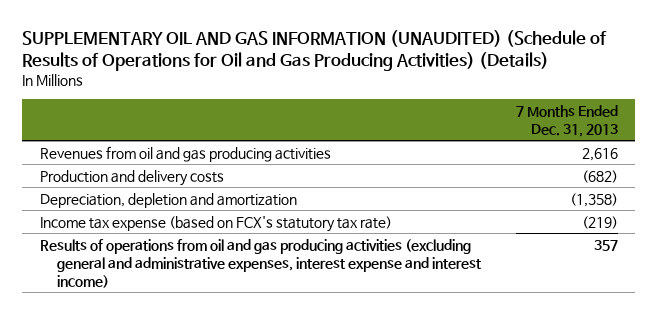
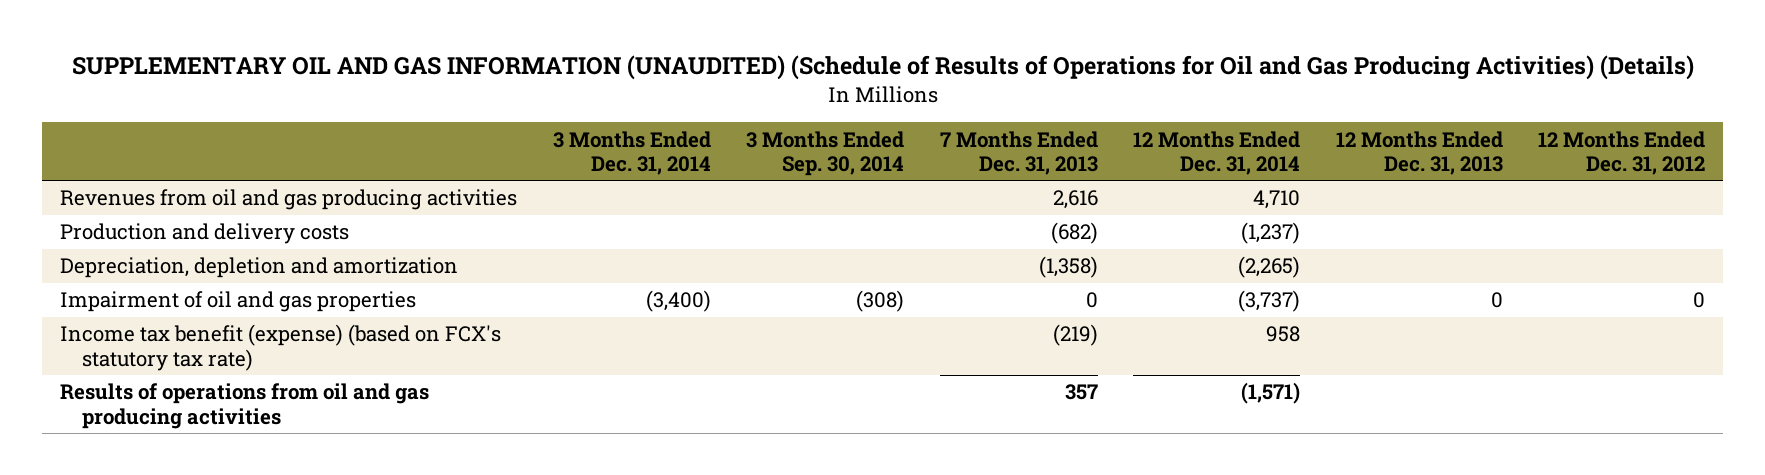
none -> [552,130,711,176] 3 Months Ended Dec. 31, 2014
none -> [746,130,905,177] 3 Months Ended Sep. 30, 2014
none -> [1133,130,1301,176] 12 Months Ended Dec. 31, 2014
none -> [1335,130,1503,176] 12 Months Ended Dec. 31, 2013
none -> [1538,130,1706,176] 12 Months Ended Dec. 31, 2012
none -> [60,291,417,313] Impairment of oil and gas properties
[39,215,392,232] Income tax expense (based on FCX's statutory tax rate) -> [60,324,502,371] Income tax benefit (expense) (based on FCX's statutory tax rate)
[39,238,481,288] Results of operations from oil and gas producing activities (excluding general and administrative expenses, interest expense and interest income) -> [60,383,430,429] Results of operations from oil and gas producing activities

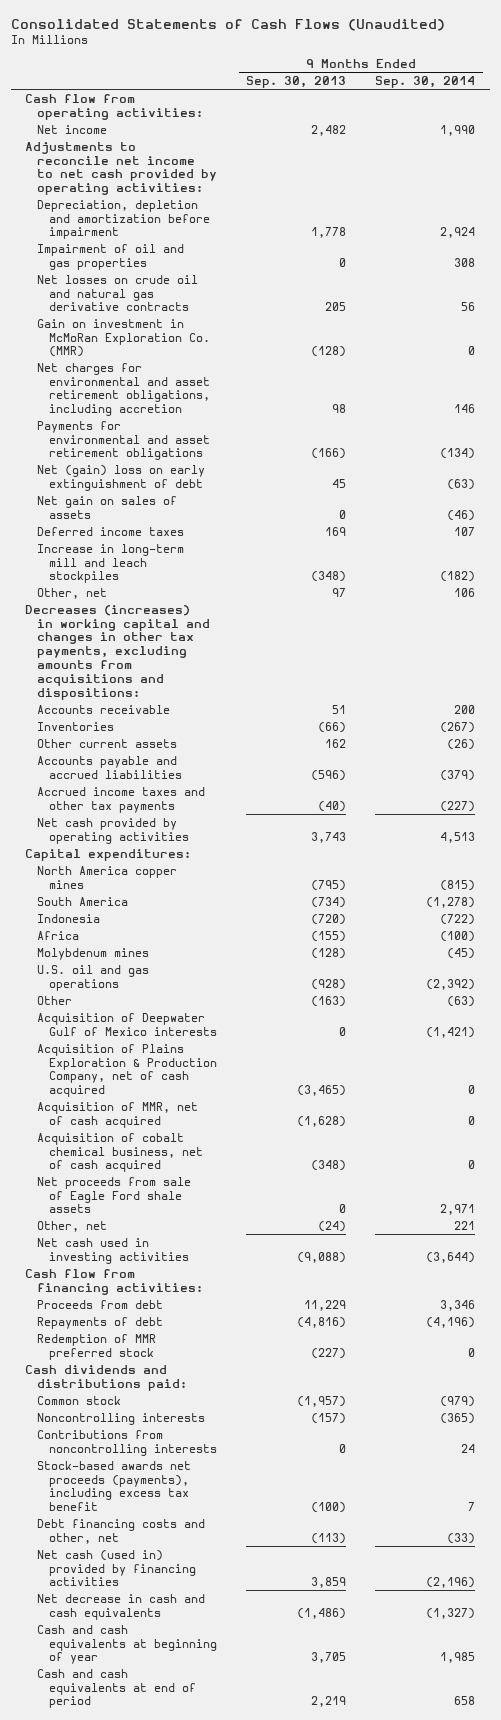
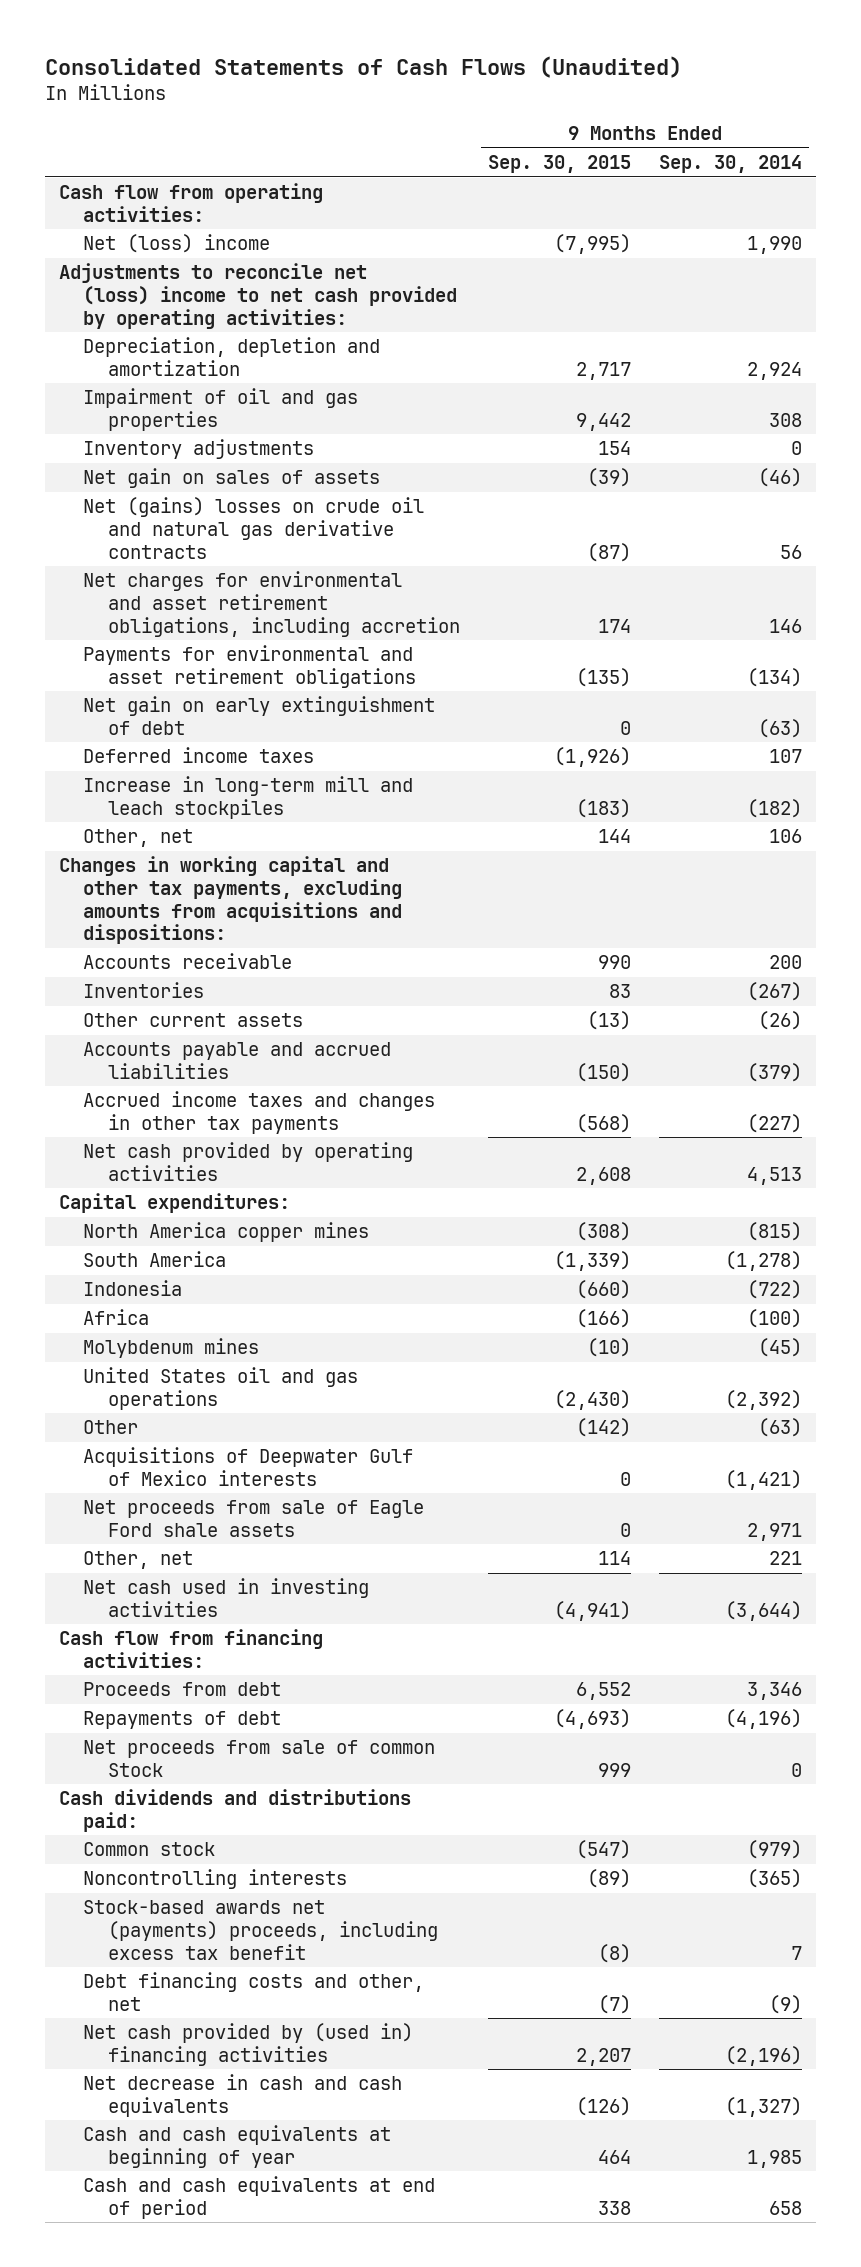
[246,76,347,89] Sep. 30, 2013 -> none
none -> [487,155,631,174] Sep. 30, 2015
[37,124,108,134] Net income -> [83,234,271,254] Net (loss) income
[25,141,218,196] Adjustments to reconcile net income to net cash provided by operating activities: -> [59,263,458,329] Adjustments to reconcile net (loss) income to net cash provided by operating activities:
[37,199,210,240] Depreciation, depletion and amortization before impairment -> [83,337,381,376] Depreciation, depletion and amortization
[37,318,210,358] Gain on investment in McMoRan Exploration Co. (MMR) -> none
none -> [83,439,315,460] Inventory adjustments
[37,495,178,519] Net gain on sales of assets -> [83,468,381,489] Net gain on sales of assets
[37,274,199,312] Net losses on crude oil and natural gas derivative contracts -> [83,497,425,559] Net (gains) losses on crude oil and natural gas derivative contracts
[37,464,206,491] Net (gain) loss on early extinguishment of debt -> [83,696,436,735] Net gain on early extinguishment of debt
[25,604,211,700] Decreases (increases) in working capital and changes in other tax payments, excluding amounts from acquisitions and dispositions: -> [59,856,403,945] Changes in working capital and other tax payments, excluding amounts from acquisitions and dispositions:
[37,786,206,813] Accrued income taxes and other tax payments -> [83,1091,436,1134] Accrued income taxes and changes in other tax payments
[37,964,150,991] U.S. oil and gas operations -> [83,1367,359,1410] United States oil and gas operations
[37,1043,217,1098] Acquisition of Plains Exploration & Production Company, net of cash acquired -> none
[37,1101,199,1128] Acquisition of MMR, net of cash acquired -> none
[37,1132,203,1173] Acquisition of cobalt chemical business, net of cash acquired -> none
[37,1012,217,1036] Acquisition of Deepwater Gulf of Mexico interests -> [83,1447,414,1486] Acquisitions of Deepwater Gulf of Mexico interests
[37,1333,157,1360] Redemption of MMR preferred stock -> none
none -> [83,1740,436,1777] Net proceeds from sale of common Stock
[37,1429,217,1456] Contributions from noncontrolling interests -> none
[37,1460,192,1512] Stock-based awards net proceeds (payments), including excess tax benefit -> [83,1900,438,1960] Stock-based awards net (payments) proceeds, including excess tax benefit
[447,1532,476,1544] (33) -> [769,1994,803,2014] (9)
[37,1549,196,1587] Net cash (used in) provided by financing activities -> [83,2023,414,2066] Net cash provided by (used in) financing activities

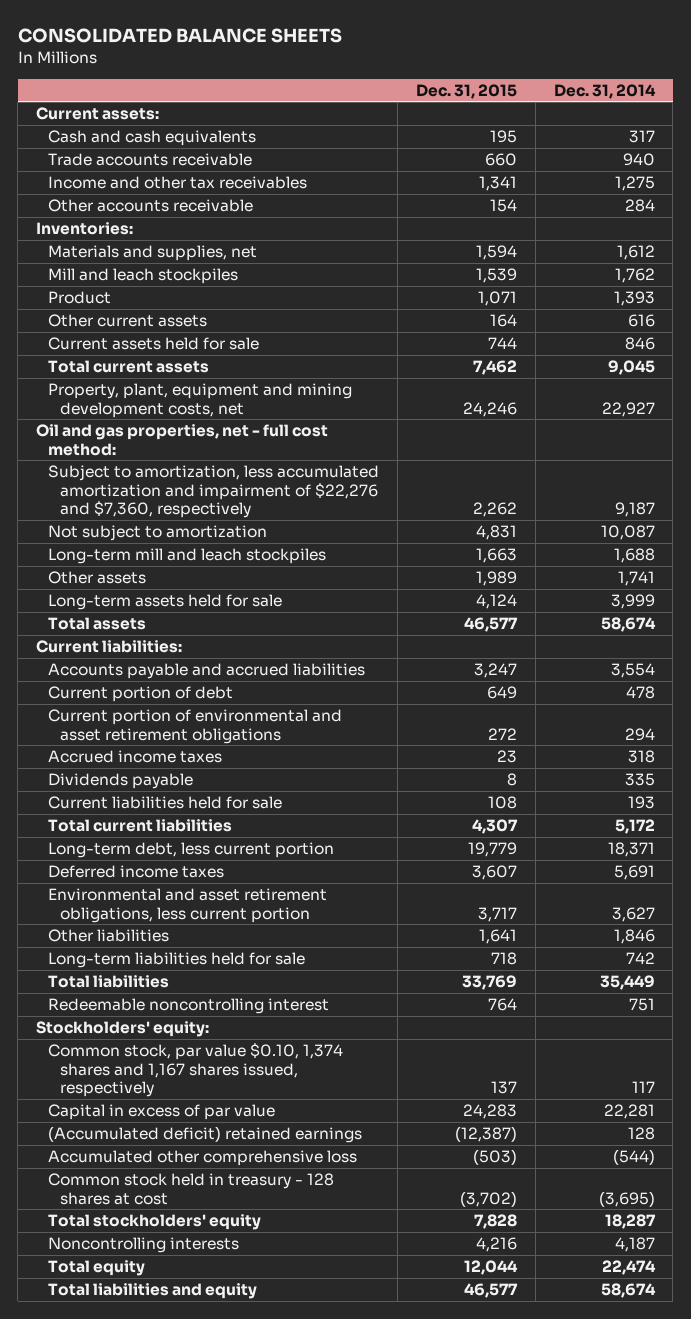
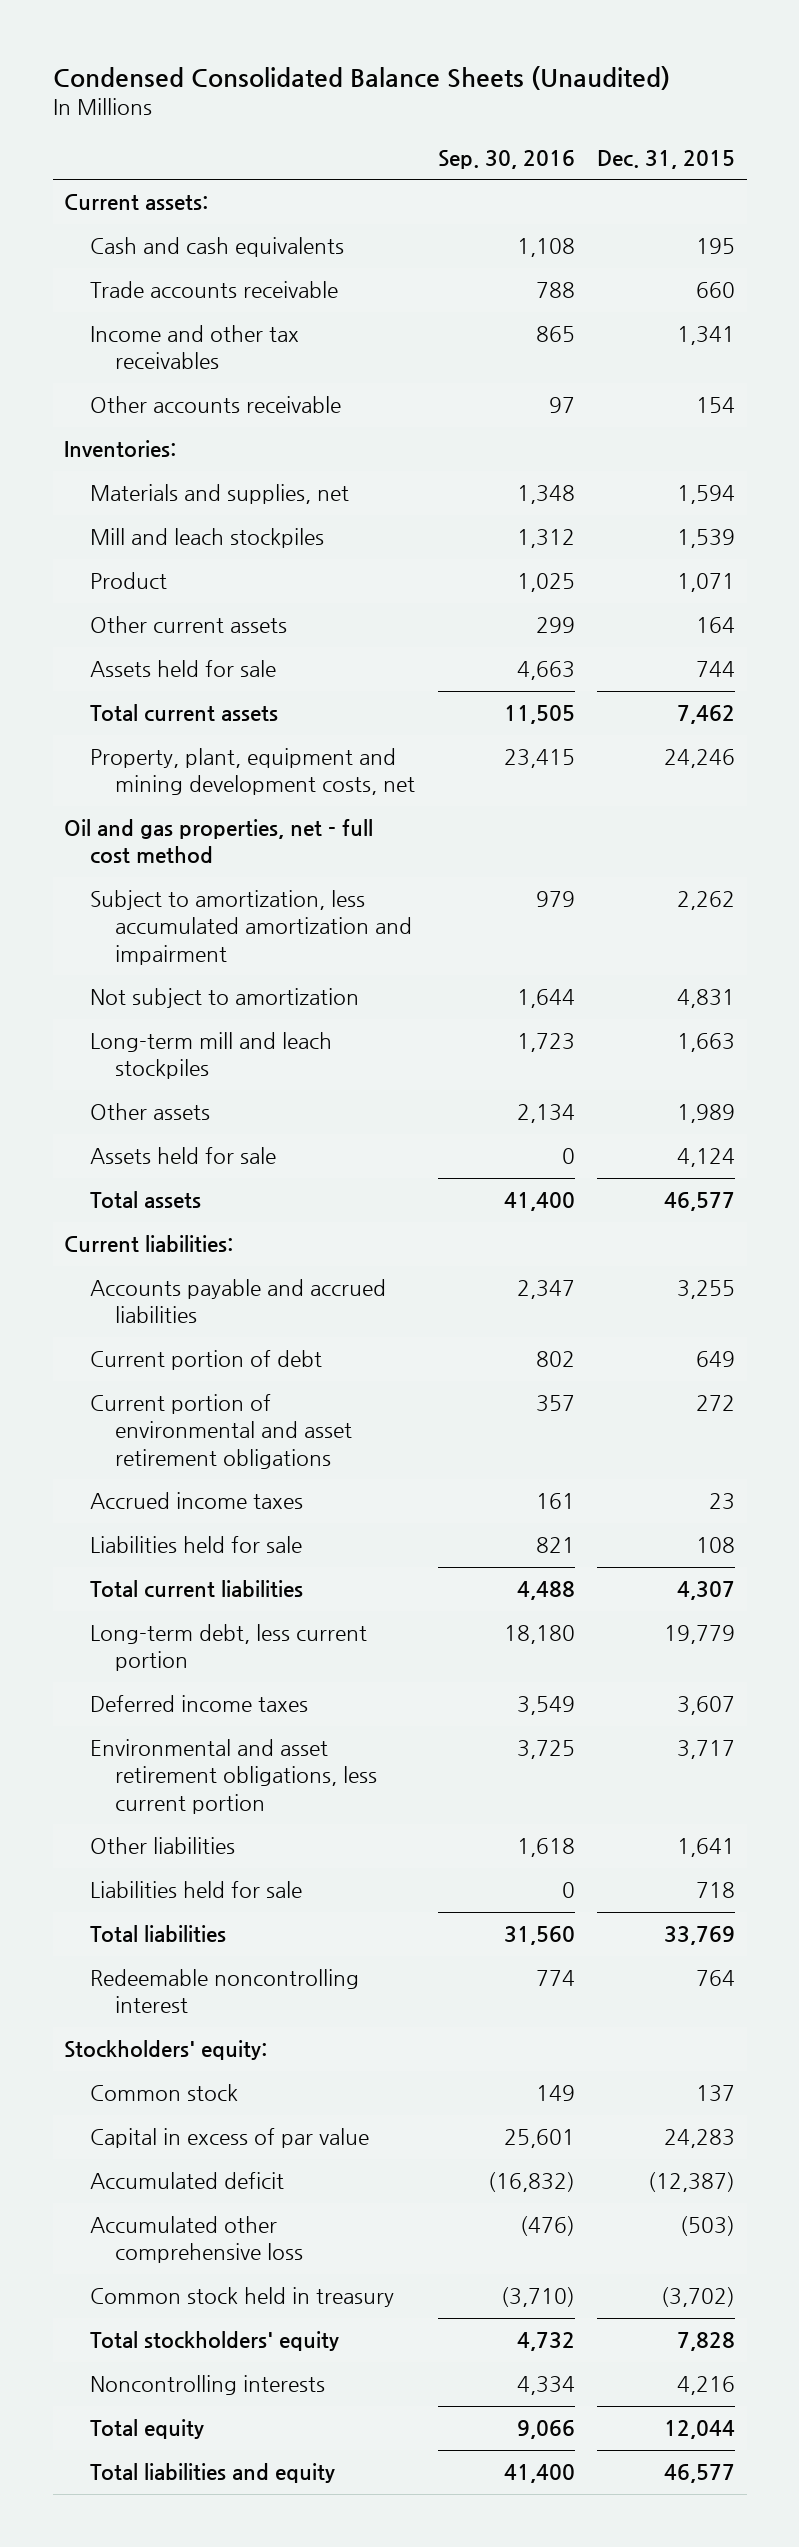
[17,27,342,43] CONSOLIDATED BALANCE SHEETS -> [52,65,670,90] Condensed Consolidated Balance Sheets (Unaudited)
[553,83,656,99] Dec. 31, 2014 -> none
none -> [437,149,575,169] Sep. 30, 2016
[48,337,260,351] Current assets held for sale -> [89,660,276,678] Assets held for sale
[36,424,329,456] Oil and gas properties, net - full cost method: -> [64,819,374,865] Oil and gas properties, net - full cost method
[48,465,380,519] Subject to amortization, less accumulated amortization and impairment of $22,276 and $7,360, respectively -> [89,890,413,965] Subject to amortization, less accumulated amortization and impairment
[48,594,283,611] Long-term assets held for sale -> [89,1147,276,1165] Assets held for sale
[473,663,517,679] 3,247 -> [677,1280,736,1300] 3,255
[48,773,194,790] Dividends payable -> none
[48,796,283,810] Current liabilities held for sale -> [89,1536,302,1554] Liabilities held for sale
[48,952,306,969] Long-term liabilities held for sale -> [89,1881,302,1899] Liabilities held for sale
[48,1043,344,1098] Common stock, par value $0.10, 1,374 shares and 1,167 shares issued, respectively -> [89,2084,238,2102] Common stock
[48,1126,363,1144] (Accumulated deficit) retained earnings -> [89,2172,284,2190] Accumulated deficit
[48,1173,335,1205] Common stock held in treasury - 128 shares at cost -> [89,2287,394,2308] Common stock held in treasury

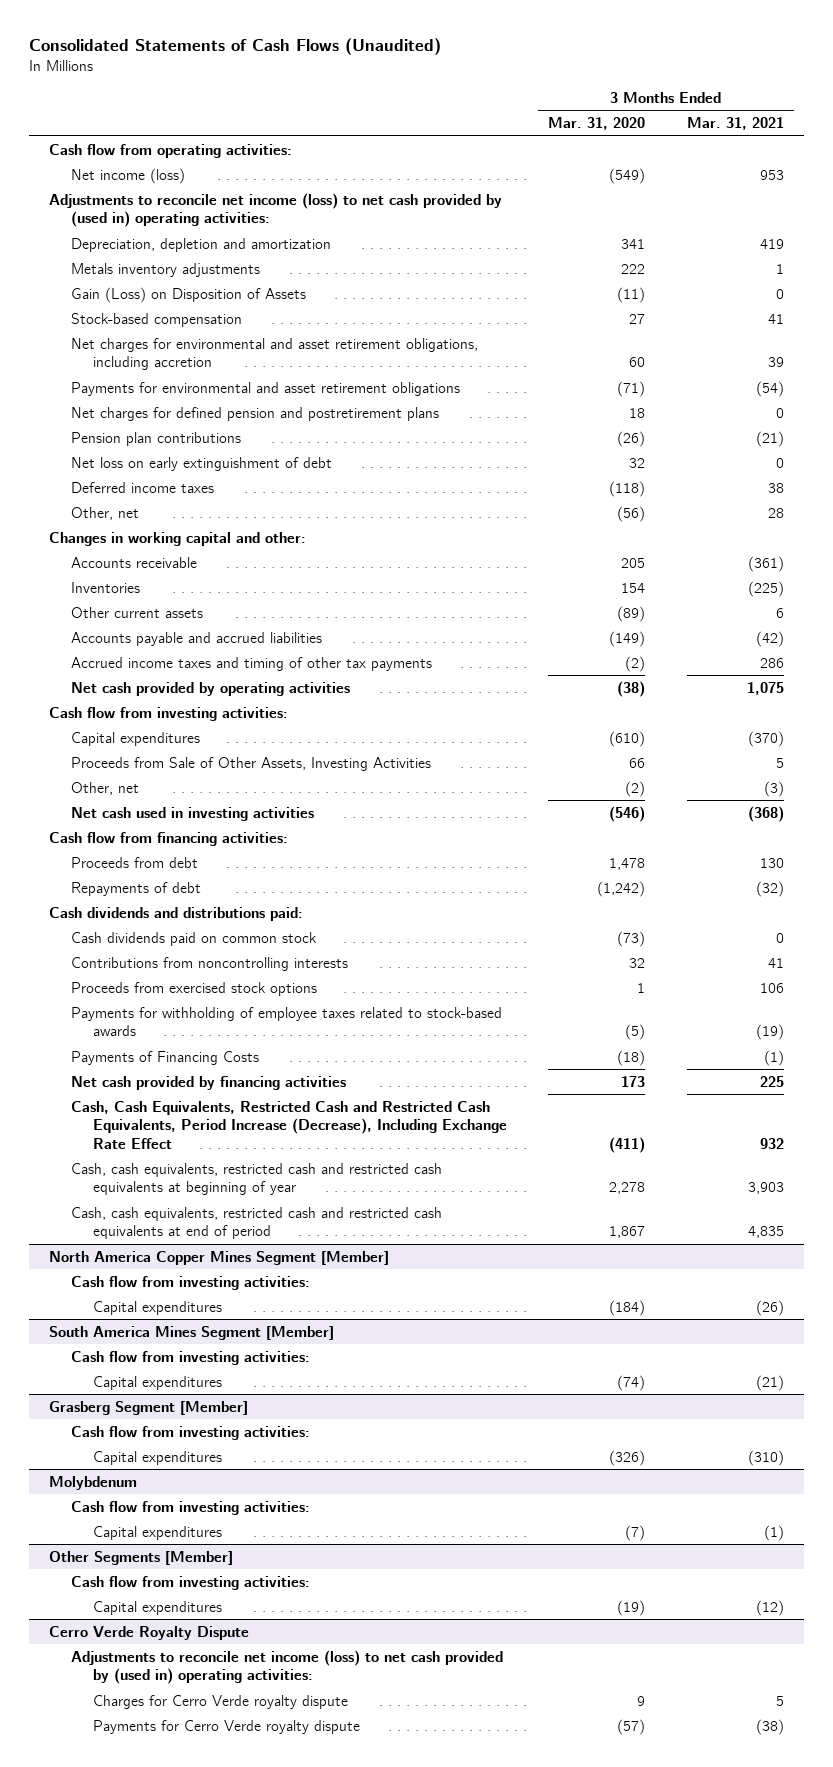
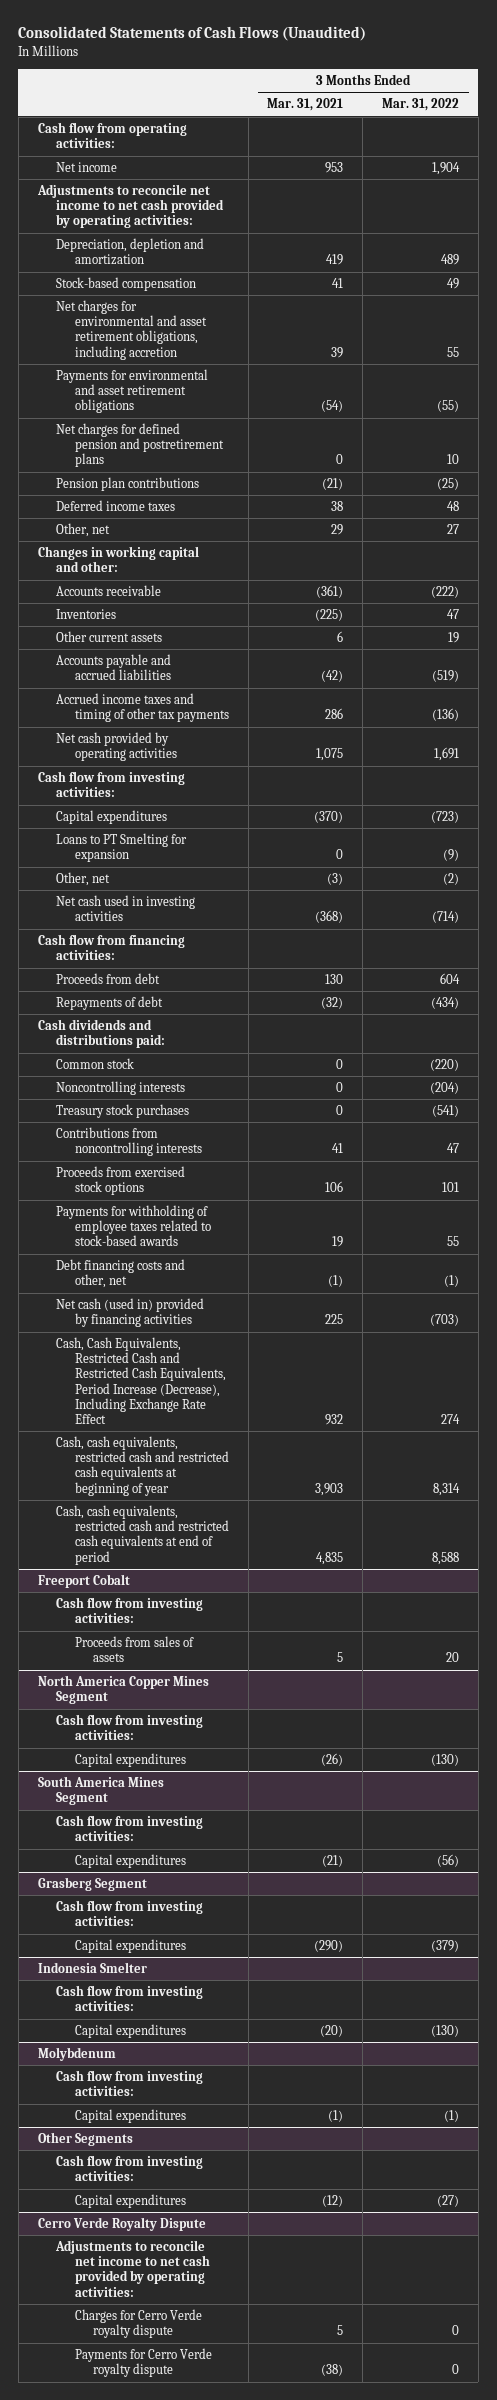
[548,117,646,131] Mar. 31, 2020 -> none
none -> [381,98,459,112] Mar. 31, 2022
[70,167,185,184] Net income (loss) -> [56,162,118,173] Net income
[49,192,503,228] Adjustments to reconcile net income (loss) to net cash provided by (used in) operating activities: -> [36,184,225,229] Adjustments to reconcile net income to net cash provided by operating activities:
[70,262,260,277] Metals inventory adjustments -> none
[70,286,306,303] Gain (Loss) on Disposition of Assets -> none
[70,456,332,471] Net loss on early extinguishment of debt -> none
[767,507,784,518] 28 -> [331,524,344,536] 29
[70,756,431,771] Proceeds from Sale of Other Assets, Investing Activities -> none
none -> [56,833,188,863] Loans to PT Smelting for expansion
[70,931,317,946] Cash dividends paid on common stock -> [56,1058,135,1070] Common stock
none -> [56,1081,186,1096] Noncontrolling interests
none -> [56,1104,190,1119] Treasury stock purchases
[755,1024,784,1041] (19) -> [332,1236,344,1248] 19
[70,1050,259,1065] Payments of Financing Costs -> [56,1259,186,1289] Debt financing costs and other, net
[70,1075,346,1090] Net cash provided by financing activities -> [56,1298,205,1328] Net cash (used in) provided by financing activities
[49,1250,390,1265] North America Copper Mines Segment [Member] -> none
none -> [37,1574,130,1589] Freeport Cobalt
none -> [74,1636,194,1663] Proceeds from sales of assets
none -> [37,1675,209,1705] North America Copper Mines Segment
none -> [56,1714,204,1741] Cash flow from investing activities:
[49,1325,335,1340] South America Mines Segment [Member] -> [37,1776,164,1806] South America Mines Segment
[49,1400,249,1415] Grasberg Segment [Member] -> [37,1877,147,1892] Grasberg Segment
[747,1449,784,1466] (310) -> [314,1940,344,1953] (290)
none -> [37,1962,147,1974] Indonesia Smelter
none -> [56,1985,204,2012] Cash flow from investing activities:
none -> [74,2024,186,2039] Capital expenditures
[49,1550,234,1565] Other Segments [Member] -> [37,2132,133,2147] Other Segments
[70,1649,503,1685] Adjustments to reconcile net income (loss) to net cash provided by (used in) operating activities: -> [55,2240,210,2297] Adjustments to reconcile net income to net cash provided by operating activities:

